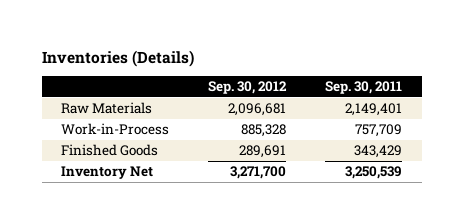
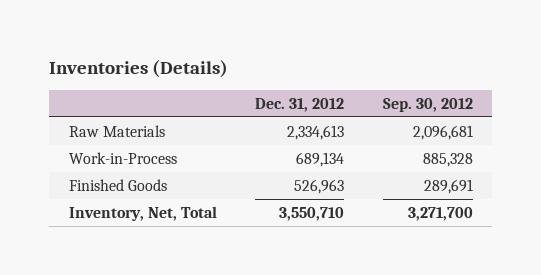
[325,81,403,95] Sep. 30, 2011 -> none
none -> [255,97,345,112] Dec. 31, 2012
[61,166,154,180] Inventory Net -> [68,205,217,221] Inventory, Net, Total

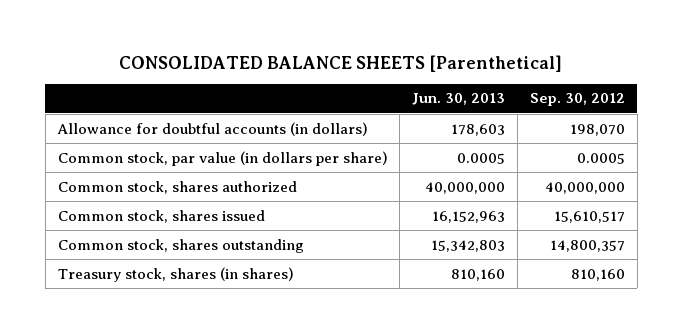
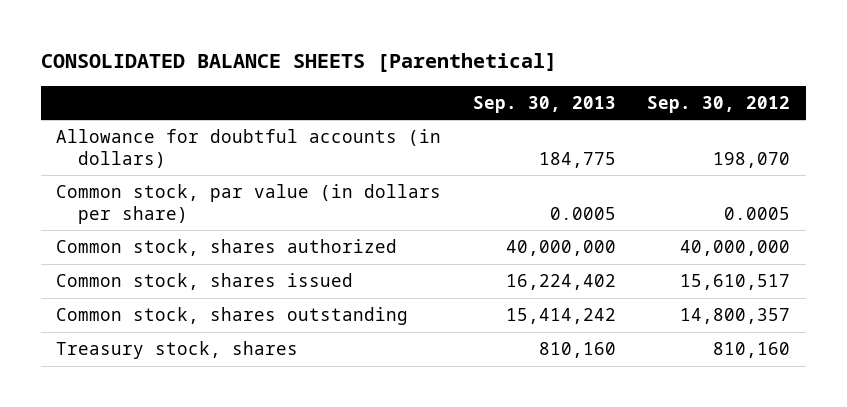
[412,93,506,106] Jun. 30, 2013 -> none
none -> [472,95,616,113] Sep. 30, 2013
[57,266,294,282] Treasury stock, shares (in shares) -> [56,341,299,360] Treasury stock, shares

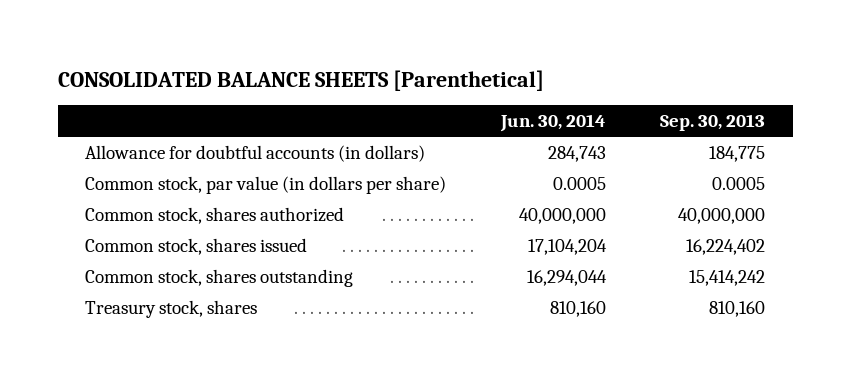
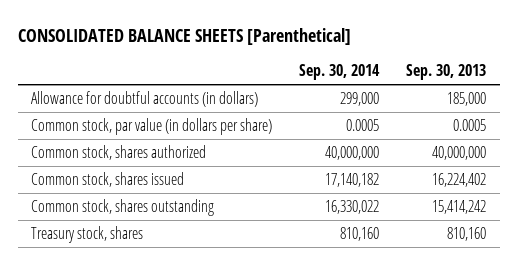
[499,114,606,133] Jun. 30, 2014 -> none
none -> [299,64,381,81] Sep. 30, 2014
[709,145,766,162] 184,775 -> [447,92,487,107] 185,000

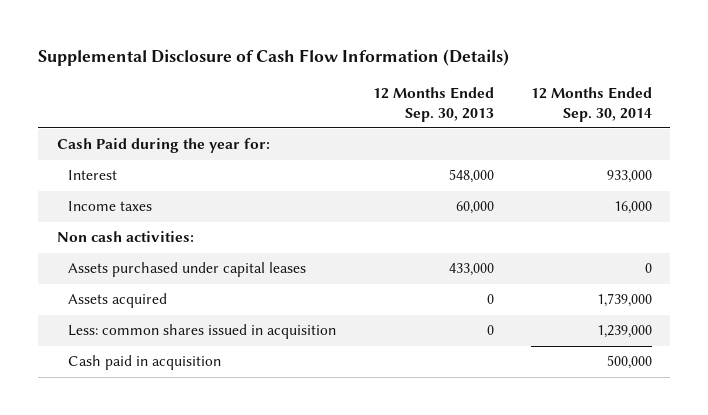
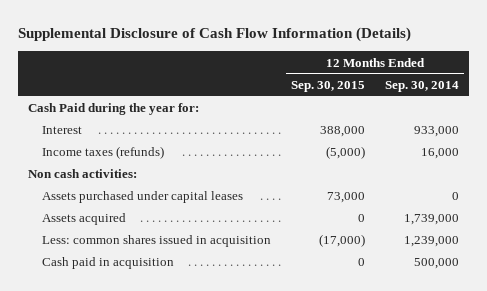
[372,86,494,122] 12 Months Ended Sep. 30, 2013 -> none
none -> [290,80,365,92] Sep. 30, 2015
[67,201,152,212] Income taxes -> [41,146,164,160] Income taxes (refunds)

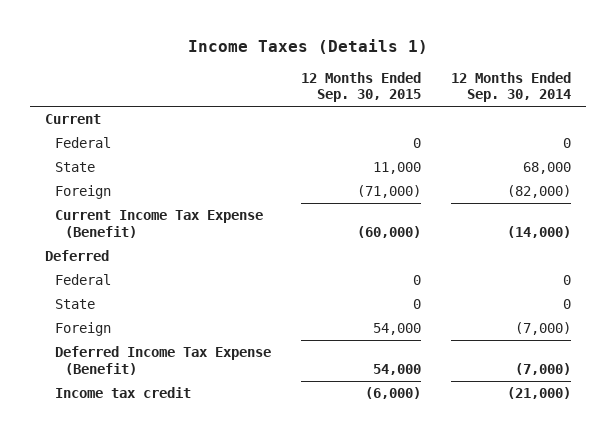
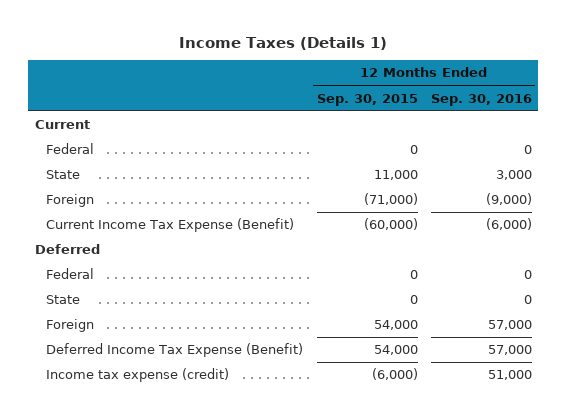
[450,71,571,103] 12 Months Ended Sep. 30, 2014 -> none
none -> [430,93,532,106] Sep. 30, 2016
[54,387,191,399] Income tax credit -> [46,368,230,383] Income tax expense (credit)

